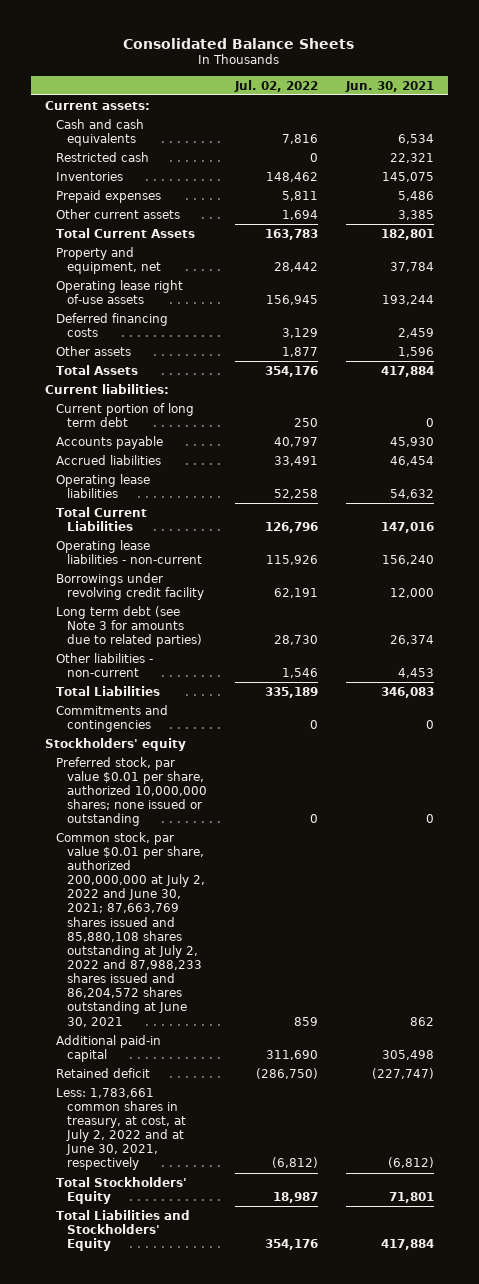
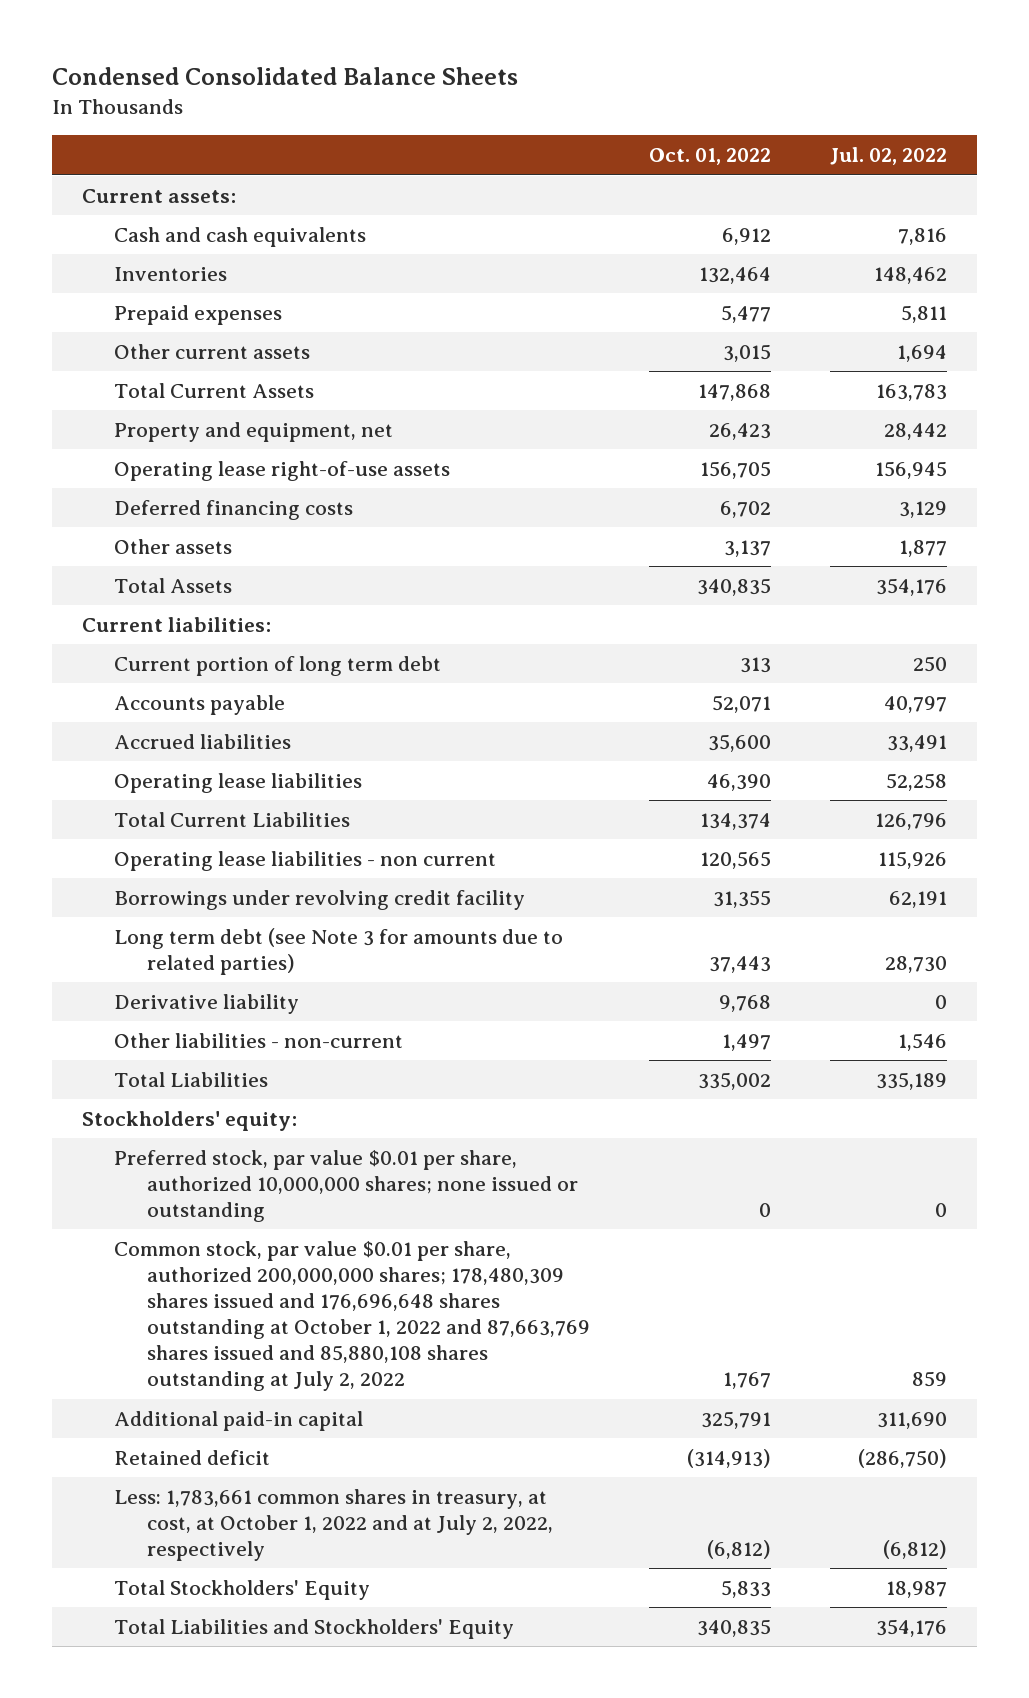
[123,37,355,49] Consolidated Balance Sheets -> [52,67,519,86] Condensed Consolidated Balance Sheets
[344,80,434,92] Jun. 30, 2021 -> none
none -> [649,148,772,166] Oct. 01, 2022
[55,151,149,162] Restricted cash -> none
[55,279,183,304] Operating lease right of-use assets -> [114,460,451,481] Operating lease right-of-use assets
[55,539,202,564] Operating lease liabilities - non-current -> [114,850,497,871] Operating lease liabilities - non current
none -> [114,993,300,1014] Derivative liability
[55,704,168,732] Commitments and contingencies -> none
[45,737,187,751] Stockholders' equity -> [82,1110,298,1131] Stockholders' equity:
[55,831,205,1027] Common stock, par value $0.01 per share, authorized 200,000,000 at July 2, 2022 and June 30, 2021; 87,663,769 shares issued and 85,880,108 shares outstanding at July 2, 2022 and 87,988,233 shares issued and 86,204,572 shares outstanding at June 30, 2021 -> [114,1240,590,1392] Common stock, par value $0.01 per share, authorized 200,000,000 shares; 178,480,309 shares issued and 176,696,648 shares outstanding at October 1, 2022 and 87,663,769 shares issued and 85,880,108 shares outstanding at July 2, 2022
[55,1087,186,1171] Less: 1,783,661 common shares in treasury, at cost, at July 2, 2022 and at June 30, 2021, respectively -> [114,1488,553,1562] Less: 1,783,661 common shares in treasury, at cost, at October 1, 2022 and at July 2, 2022, respectively

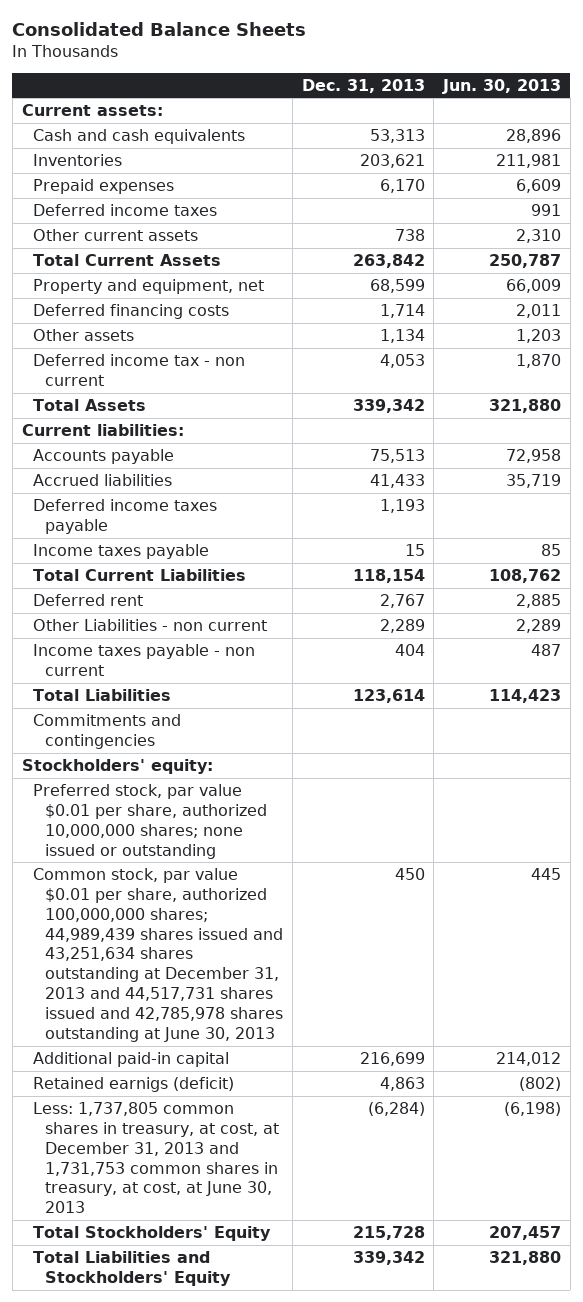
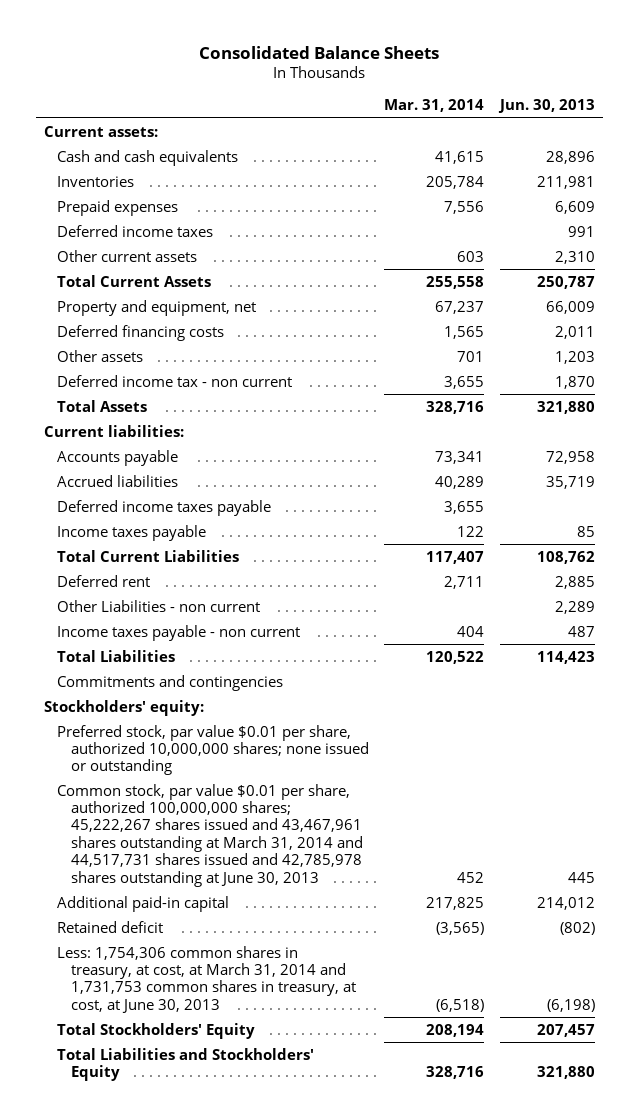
[301,78,425,93] Dec. 31, 2013 -> none
none -> [384,99,485,113] Mar. 31, 2014
[33,867,284,1042] Common stock, par value $0.01 per share, authorized 100,000,000 shares; 44,989,439 shares issued and 43,251,634 shares outstanding at December 31, 2013 and 44,517,731 shares issued and 42,785,978 shares outstanding at June 30, 2013 -> [57,783,363,887] Common stock, par value $0.01 per share, authorized 100,000,000 shares; 45,222,267 shares issued and 43,467,961 shares outstanding at March 31, 2014 and 44,517,731 shares issued and 42,785,978 shares outstanding at June 30, 2013
[33,1076,235,1092] Retained earnigs (deficit) -> [57,920,164,933] Retained deficit
[33,1101,280,1214] Less: 1,737,805 common shares in treasury, at cost, at December 31, 2013 and 1,731,753 common shares in treasury, at cost, at June 30, 2013 -> [57,945,356,1013] Less: 1,754,306 common shares in treasury, at cost, at March 31, 2014 and 1,731,753 common shares in treasury, at cost, at June 30, 2013

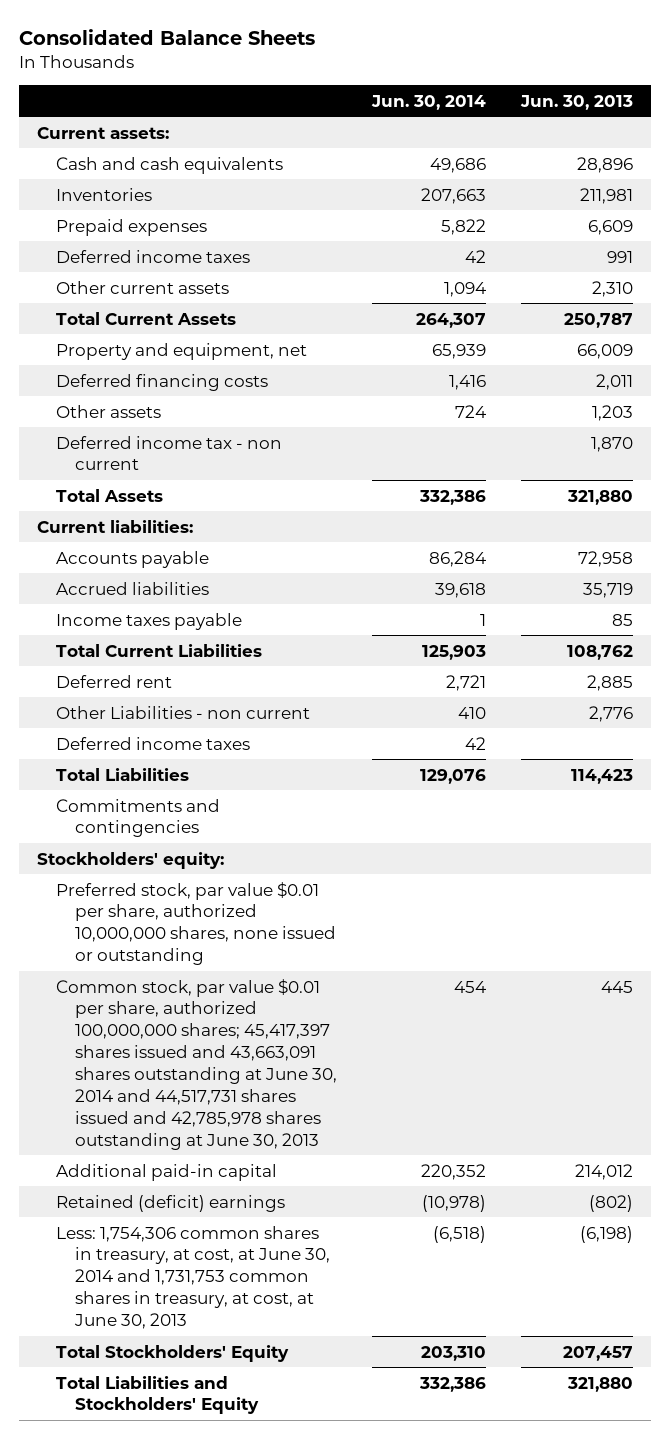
[384,99,485,113] Mar. 31, 2014 -> none
none -> [370,94,486,110] Jun. 30, 2014
[57,499,272,516] Deferred income taxes payable -> none
[57,624,301,641] Income taxes payable - non current -> none
[555,600,596,614] 2,289 -> [589,705,634,722] 2,776
none -> [55,736,250,750] Deferred income taxes
[57,724,369,776] Preferred stock, par value $0.01 per share, authorized 10,000,000 shares; none issued or outstanding -> [55,881,336,966] Preferred stock, par value $0.01 per share, authorized 10,000,000 shares, none issued or outstanding
[57,783,363,887] Common stock, par value $0.01 per share, authorized 100,000,000 shares; 45,222,267 shares issued and 43,467,961 shares outstanding at March 31, 2014 and 44,517,731 shares issued and 42,785,978 shares outstanding at June 30, 2013 -> [55,978,337,1150] Common stock, par value $0.01 per share, authorized 100,000,000 shares; 45,417,397 shares issued and 43,663,091 shares outstanding at June 30, 2014 and 44,517,731 shares issued and 42,785,978 shares outstanding at June 30, 2013
[57,920,164,933] Retained deficit -> [55,1194,285,1212] Retained (deficit) earnings
[57,945,356,1013] Less: 1,754,306 common shares in treasury, at cost, at March 31, 2014 and 1,731,753 common shares in treasury, at cost, at June 30, 2013 -> [55,1225,330,1330] Less: 1,754,306 common shares in treasury, at cost, at June 30, 2014 and 1,731,753 common shares in treasury, at cost, at June 30, 2013

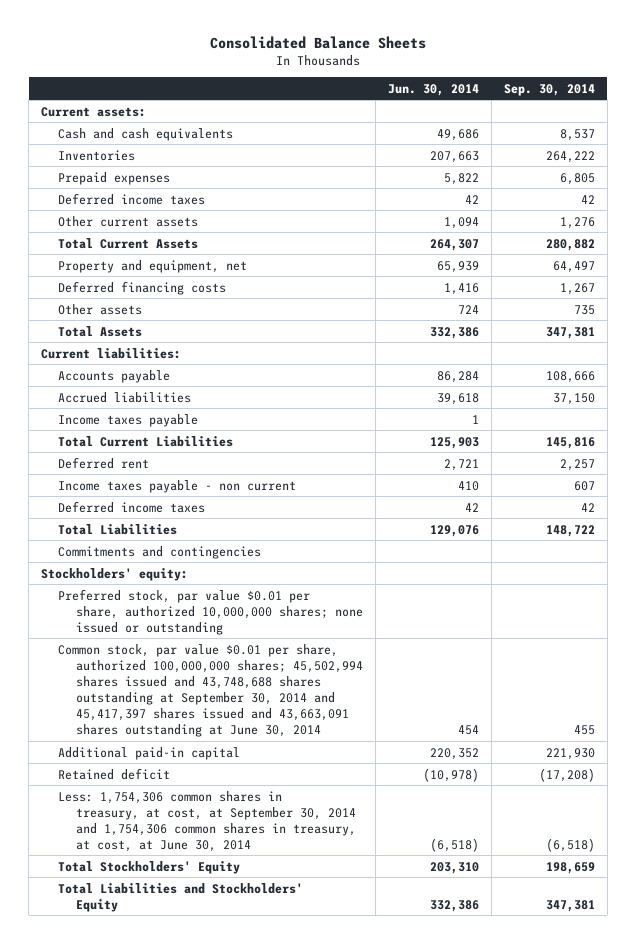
[520,94,634,110] Jun. 30, 2013 -> none
none -> [503,83,595,96] Sep. 30, 2014
[55,435,282,471] Deferred income tax - non current -> none
[55,705,310,719] Other Liabilities - non current -> none
none -> [58,479,297,493] Income taxes payable - non current
[55,881,336,966] Preferred stock, par value $0.01 per share, authorized 10,000,000 shares, none issued or outstanding -> [58,588,363,635] Preferred stock, par value $0.01 per share, authorized 10,000,000 shares; none issued or outstanding
[55,978,337,1150] Common stock, par value $0.01 per share, authorized 100,000,000 shares; 45,417,397 shares issued and 43,663,091 shares outstanding at June 30, 2014 and 44,517,731 shares issued and 42,785,978 shares outstanding at June 30, 2013 -> [58,643,363,737] Common stock, par value $0.01 per share, authorized 100,000,000 shares; 45,502,994 shares issued and 43,748,688 shares outstanding at September 30, 2014 and 45,417,397 shares issued and 43,663,091 shares outstanding at June 30, 2014
[55,1194,285,1212] Retained (deficit) earnings -> [58,767,171,780] Retained deficit
[55,1225,330,1330] Less: 1,754,306 common shares in treasury, at cost, at June 30, 2014 and 1,731,753 common shares in treasury, at cost, at June 30, 2013 -> [58,790,356,852] Less: 1,754,306 common shares in treasury, at cost, at September 30, 2014 and 1,754,306 common shares in treasury, at cost, at June 30, 2014

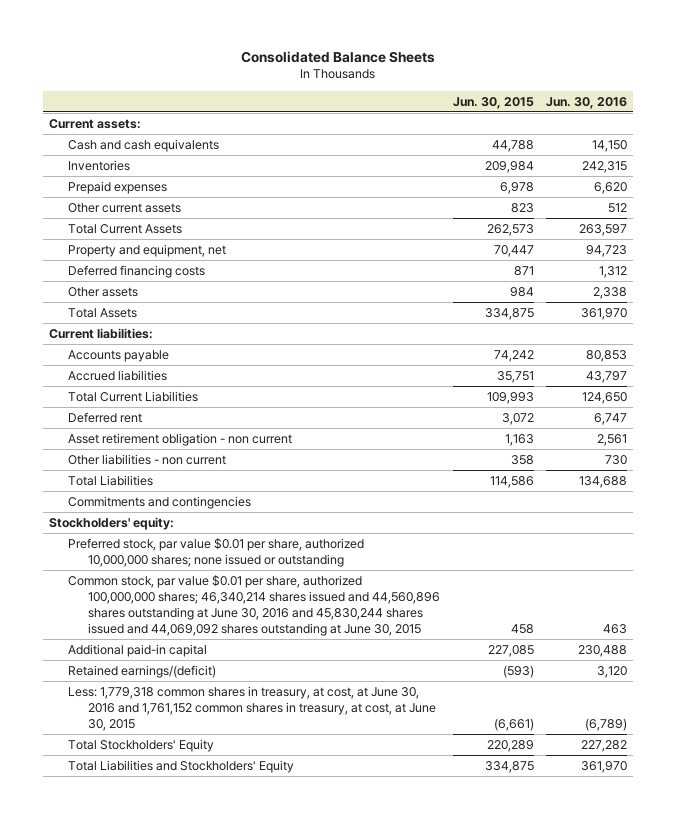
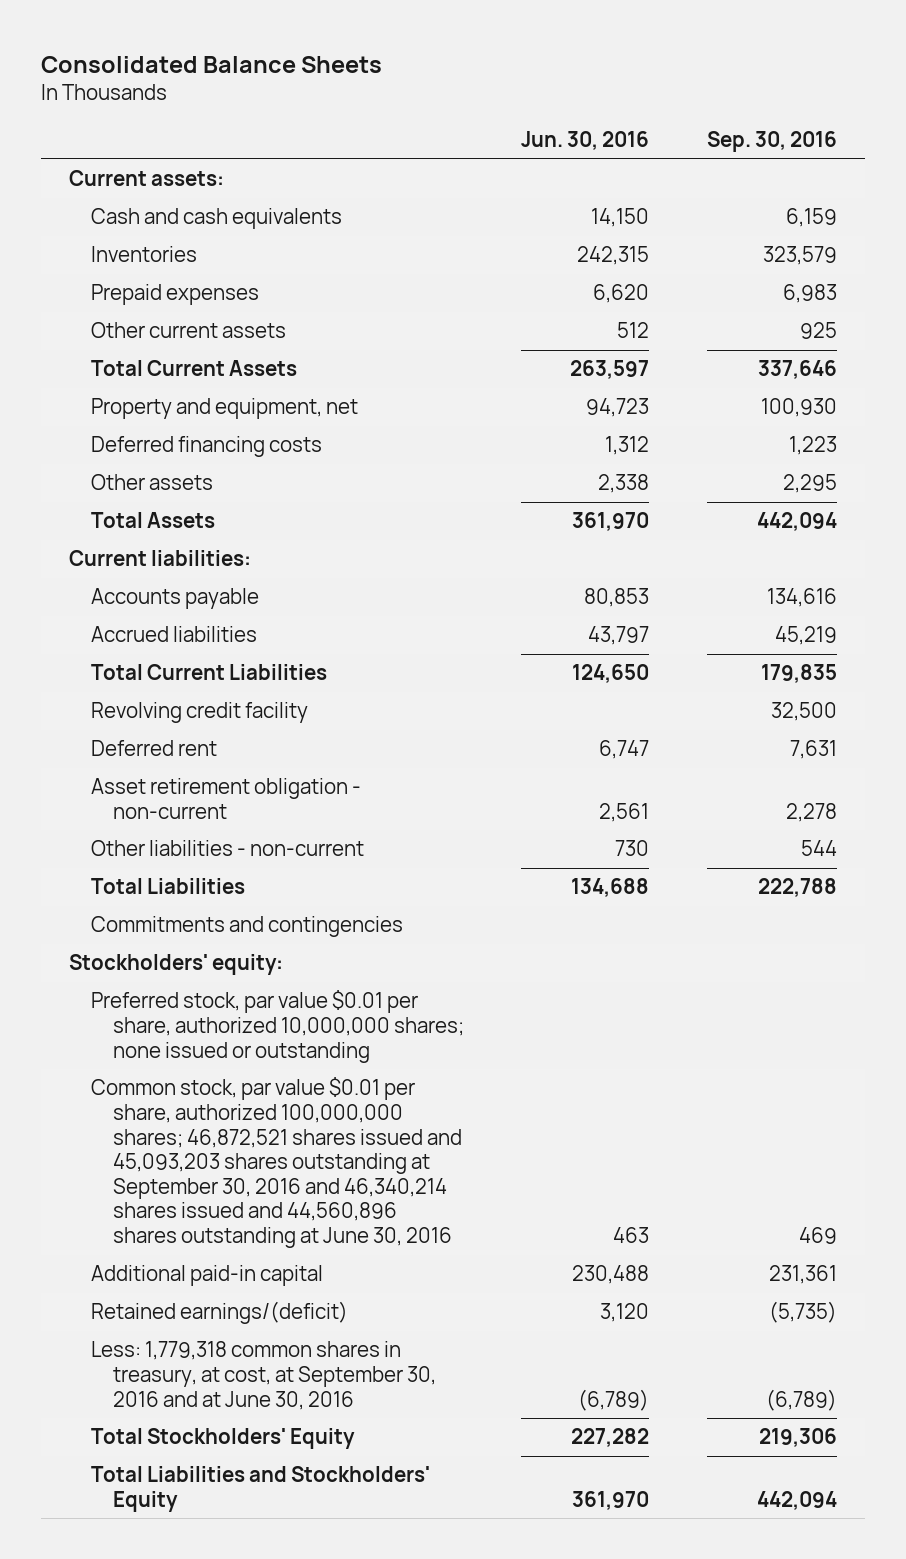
[452,96,534,109] Jun. 30, 2015 -> none
none -> [706,131,837,153] Sep. 30, 2016
none -> [91,702,309,724] Revolving credit facility
[68,433,293,447] Asset retirement obligation - non current -> [91,778,362,820] Asset retirement obligation - non-current
[68,454,227,466] Other liabilities - non current -> [91,840,365,857] Other liabilities - non-current
[68,575,441,636] Common stock, par value $0.01 per share, authorized 100,000,000 shares; 46,340,214 shares issued and 44,560,896 shares outstanding at June 30, 2016 and 45,830,244 shares issued and 44,069,092 shares outstanding at June 30, 2015 -> [91,1077,462,1249] Common stock, par value $0.01 per share, authorized 100,000,000 shares; 46,872,521 shares issued and 45,093,203 shares outstanding at September 30, 2016 and 46,340,214 shares issued and 44,560,896 shares outstanding at June 30, 2016
[68,686,437,731] Less: 1,779,318 common shares in treasury, at cost, at June 30, 2016 and 1,761,152 common shares in treasury, at cost, at June 30, 2015 -> [91,1341,436,1410] Less: 1,779,318 common shares in treasury, at cost, at September 30, 2016 and at June 30, 2016

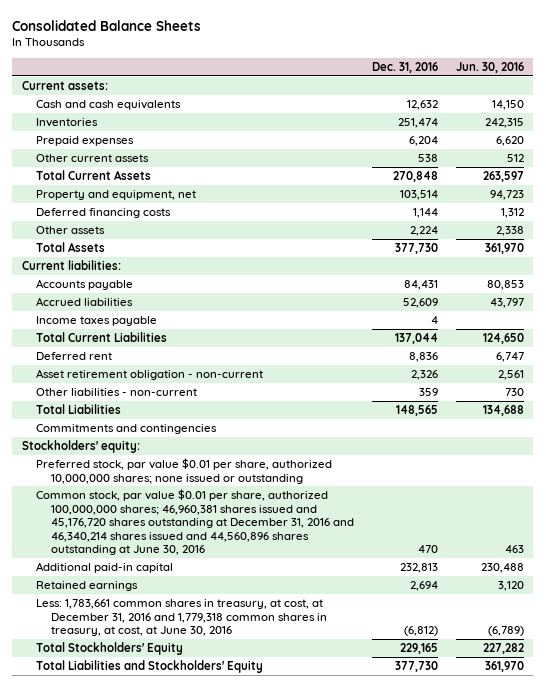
[706,131,837,153] Sep. 30, 2016 -> none
none -> [371,61,438,73] Dec. 31, 2016
none -> [36,315,158,326] Income taxes payable
[91,702,309,724] Revolving credit facility -> none
[91,1077,462,1249] Common stock, par value $0.01 per share, authorized 100,000,000 shares; 46,872,521 shares issued and 45,093,203 shares outstanding at September 30, 2016 and 46,340,214 shares issued and 44,560,896 shares outstanding at June 30, 2016 -> [36,488,354,556] Common stock, par value $0.01 per share, authorized 100,000,000 shares; 46,960,381 shares issued and 45,176,720 shares outstanding at December 31, 2016 and 46,340,214 shares issued and 44,560,896 shares outstanding at June 30, 2016
[91,1301,349,1325] Retained earnings/(deficit) -> [36,580,139,591] Retained earnings
[91,1341,436,1410] Less: 1,779,318 common shares in treasury, at cost, at September 30, 2016 and at June 30, 2016 -> [36,598,327,637] Less: 1,783,661 common shares in treasury, at cost, at December 31, 2016 and 1,779,318 common shares in treasury, at cost, at June 30, 2016

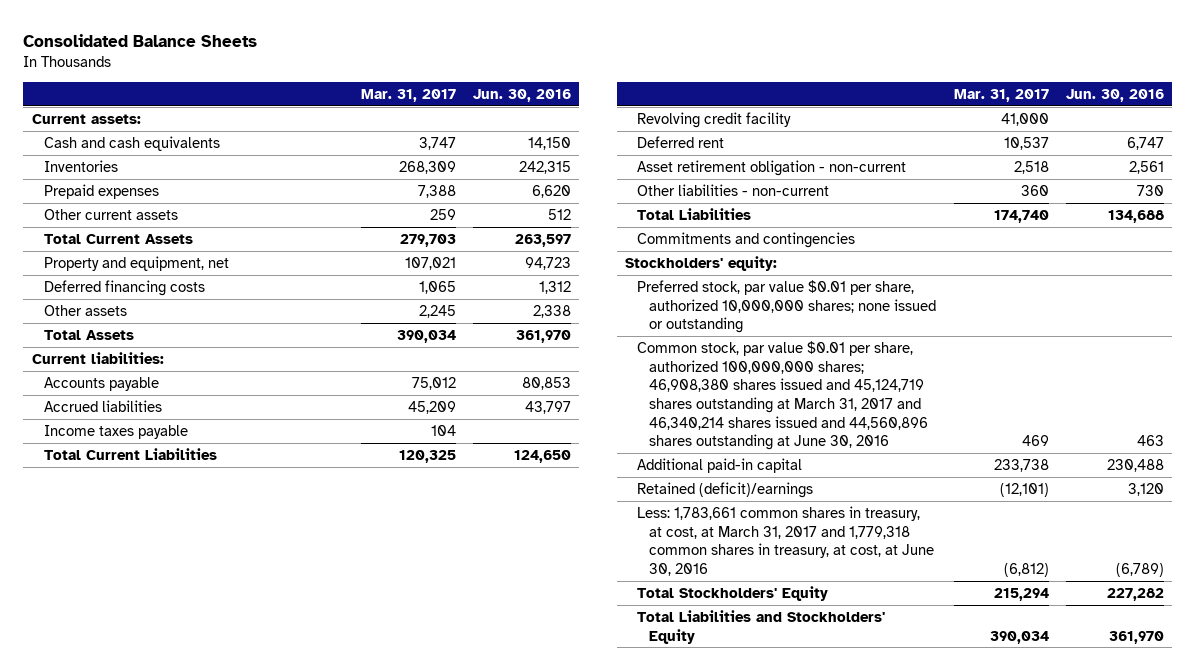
[371,61,438,73] Dec. 31, 2016 -> none
none -> [360,88,456,102] Mar. 31, 2017
none -> [637,112,792,129] Revolving credit facility
[36,488,354,556] Common stock, par value $0.01 per share, authorized 100,000,000 shares; 46,960,381 shares issued and 45,176,720 shares outstanding at December 31, 2016 and 46,340,214 shares issued and 44,560,896 shares outstanding at June 30, 2016 -> [637,341,929,451] Common stock, par value $0.01 per share, authorized 100,000,000 shares; 46,908,380 shares issued and 45,124,719 shares outstanding at March 31, 2017 and 46,340,214 shares issued and 44,560,896 shares outstanding at June 30, 2016
[36,580,139,591] Retained earnings -> [637,482,814,499] Retained (deficit)/earnings
[36,598,327,637] Less: 1,783,661 common shares in treasury, at cost, at December 31, 2016 and 1,779,318 common shares in treasury, at cost, at June 30, 2016 -> [637,506,935,576] Less: 1,783,661 common shares in treasury, at cost, at March 31, 2017 and 1,779,318 common shares in treasury, at cost, at June 30, 2016

